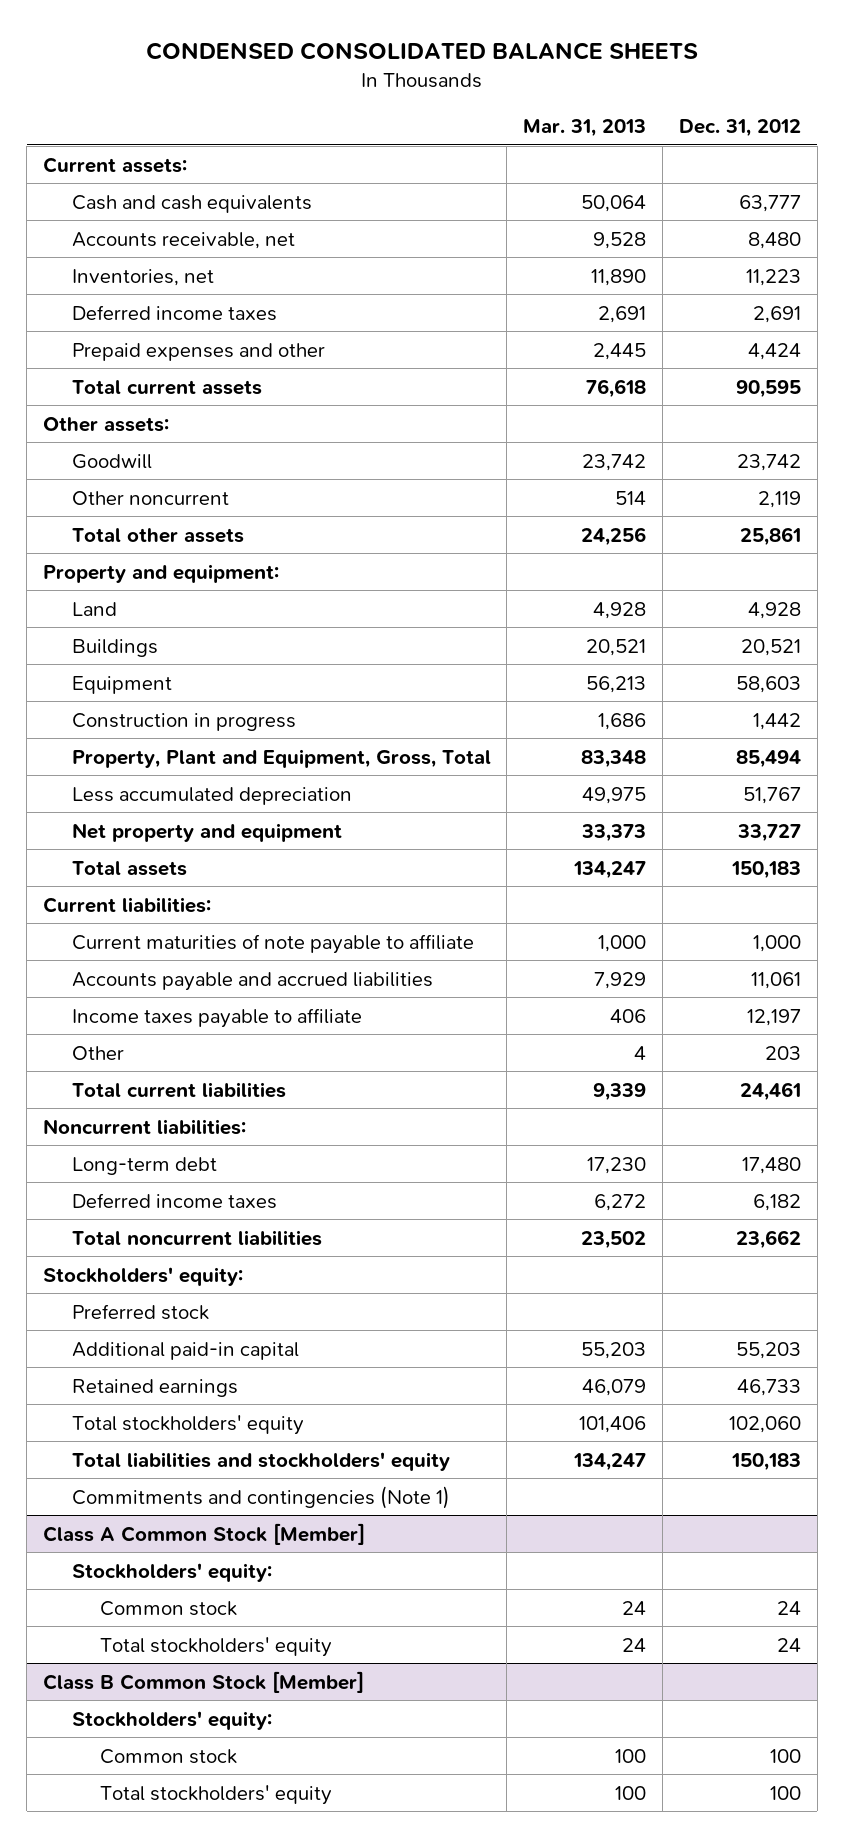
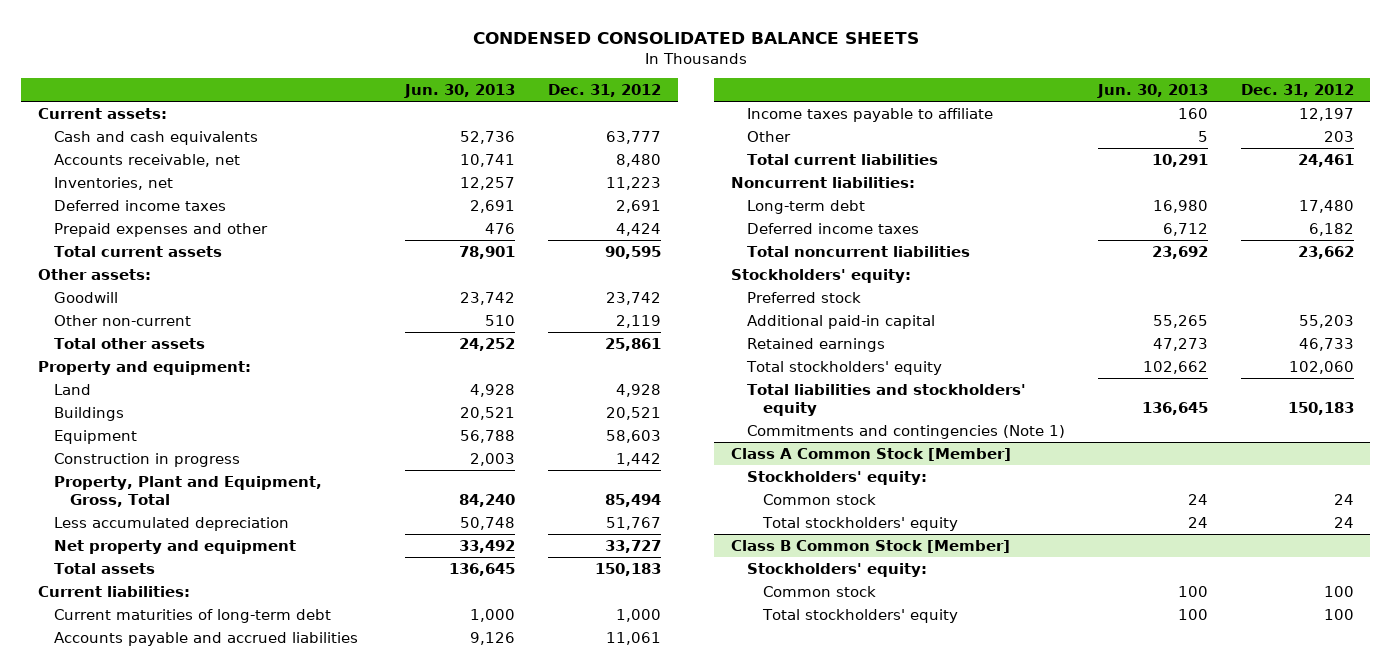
[523,119,647,138] Mar. 31, 2013 -> none
none -> [403,84,515,99] Jun. 30, 2013
[71,490,229,505] Other noncurrent -> [53,314,191,326] Other non-current
[71,933,474,954] Current maturities of note payable to affiliate -> none
none -> [53,608,331,623] Current maturities of long-term debt

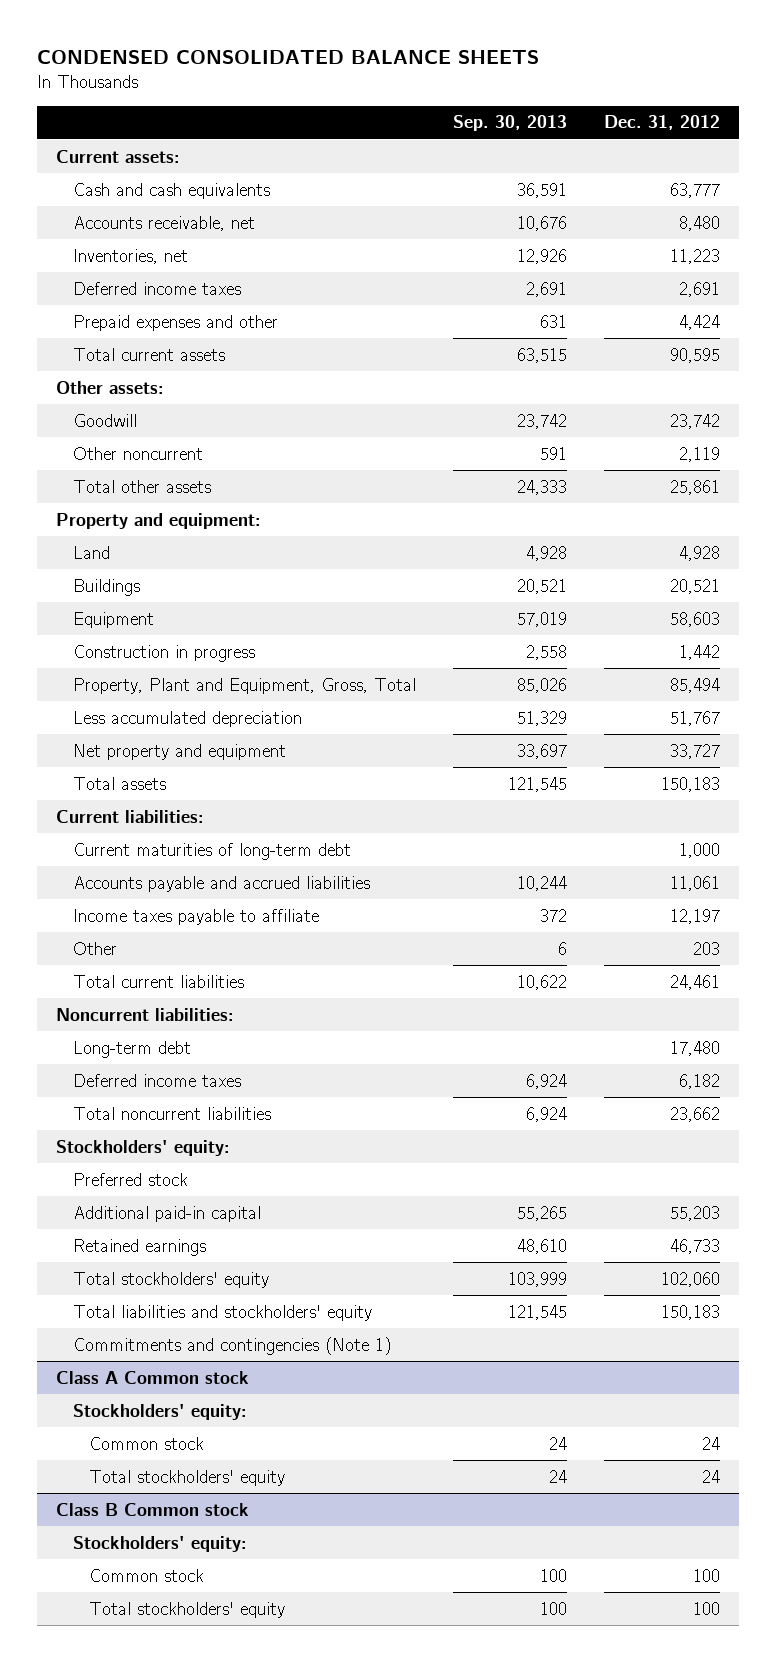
[403,84,515,99] Jun. 30, 2013 -> none
none -> [452,115,567,132] Sep. 30, 2013
[53,314,191,326] Other non-current -> [72,446,203,460] Other noncurrent
[730,447,1011,461] Class A Common Stock [Member] -> [55,1370,249,1384] Class A Common stock
[730,539,1010,553] Class B Common Stock [Member] -> [55,1502,249,1516] Class B Common stock

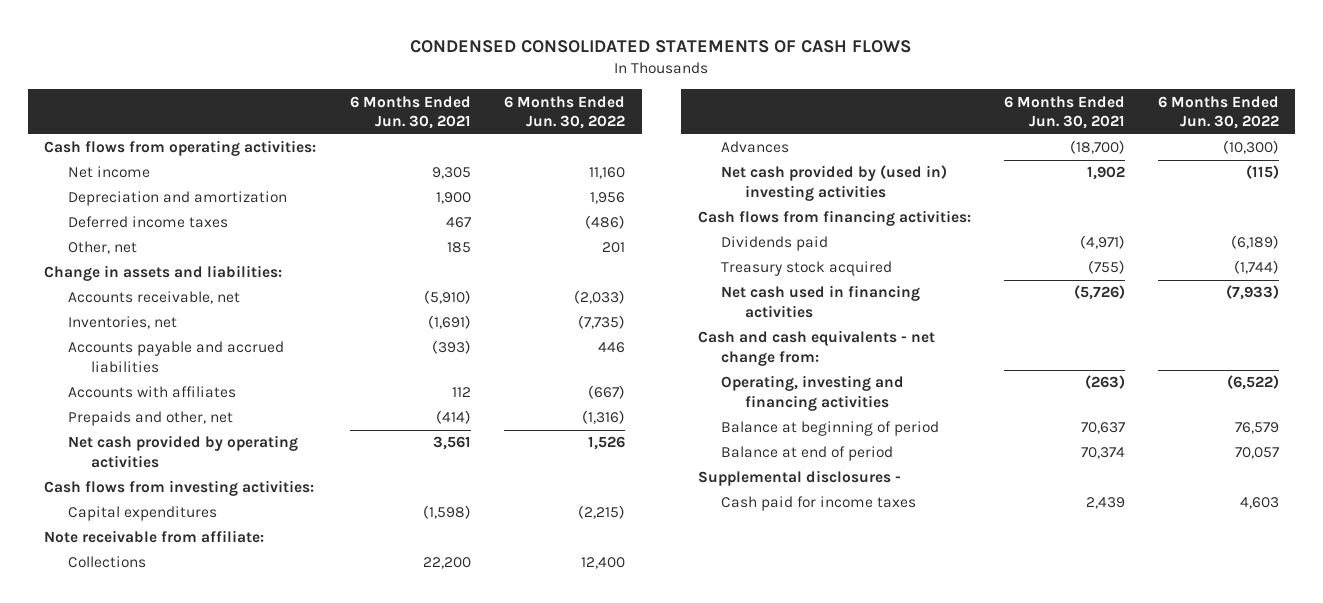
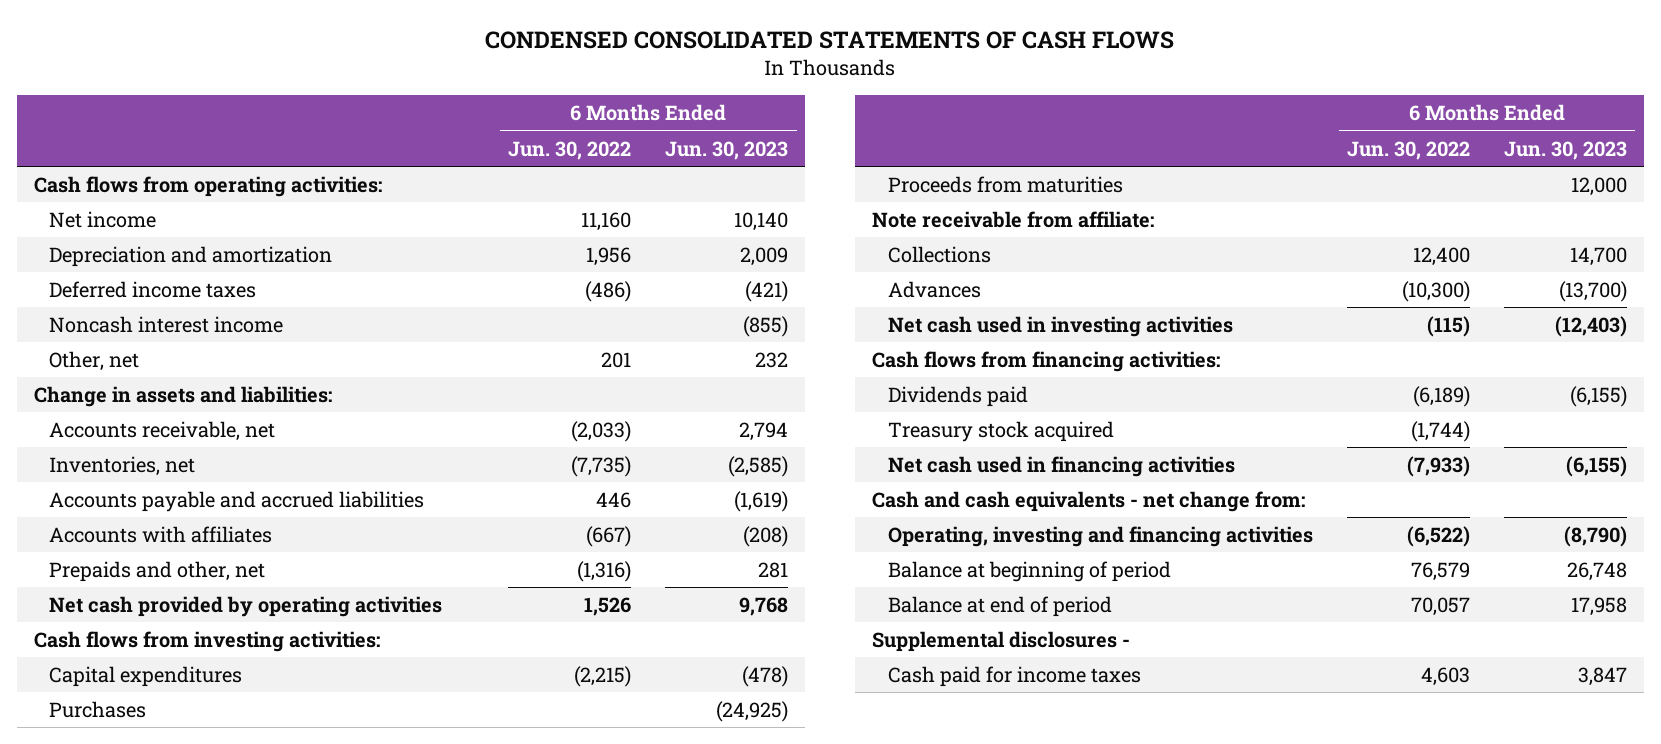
[350,95,472,130] 6 Months Ended Jun. 30, 2021 -> none
none -> [665,140,789,160] Jun. 30, 2023
none -> [49,315,284,333] Noncash interest income
none -> [49,700,147,718] Purchases
none -> [888,175,1124,193] Proceeds from maturities
[721,165,948,202] Net cash provided by (used in) investing activities -> [888,315,1234,337] Net cash used in investing activities

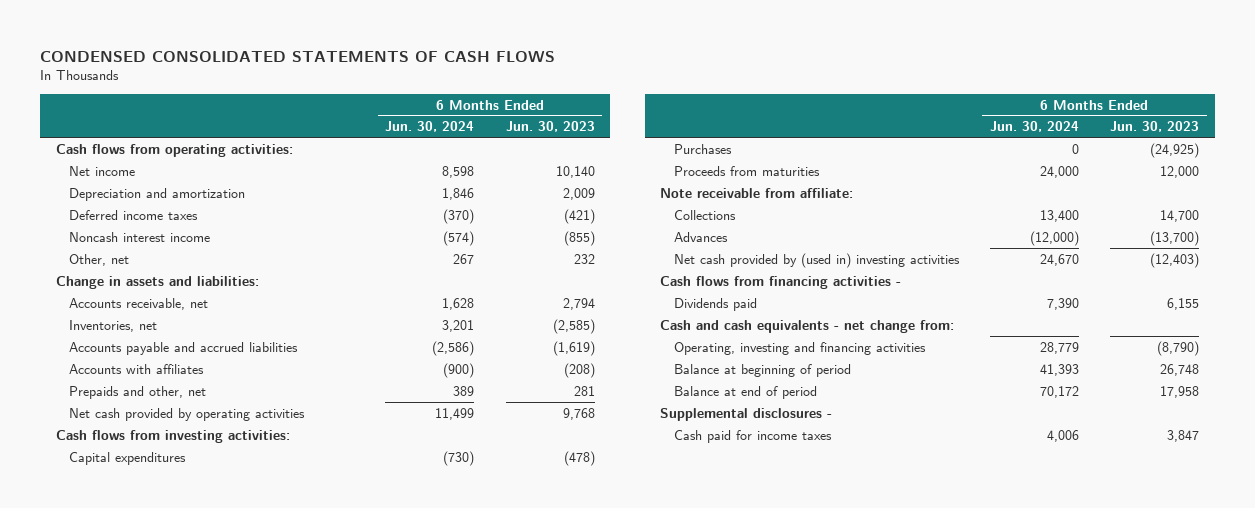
[508,140,632,160] Jun. 30, 2022 -> none
none -> [385,121,475,133] Jun. 30, 2024
[888,420,1115,442] Treasury stock acquired -> none
[888,455,1236,477] Net cash used in financing activities -> none
[888,315,1234,337] Net cash used in investing activities -> [673,252,960,268] Net cash provided by (used in) investing activities
[872,350,1221,372] Cash flows from financing activities: -> [660,275,902,289] Cash flows from financing activities -
[1569,385,1627,407] (6,155) -> [1167,297,1200,310] 6,155

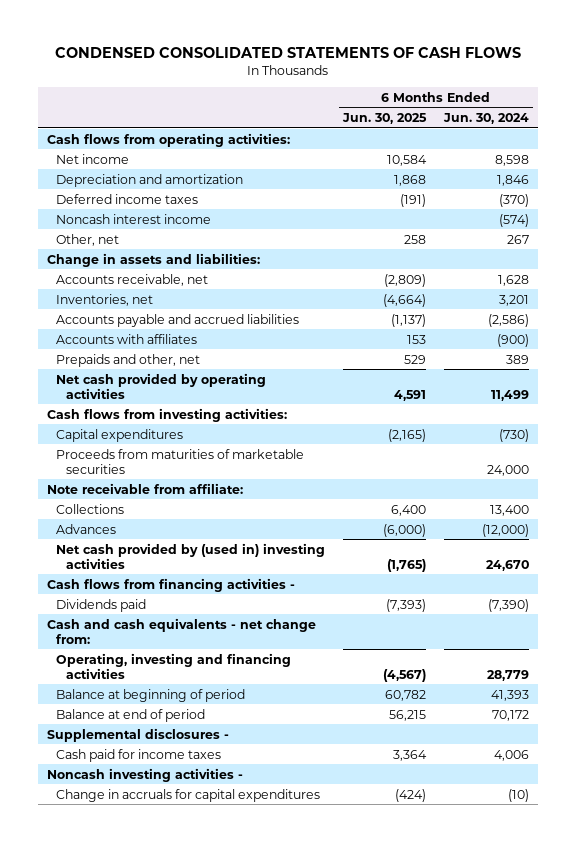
[505,121,595,133] Jun. 30, 2023 -> none
none -> [342,113,428,125] Jun. 30, 2025
[673,143,732,154] Purchases -> none
[673,165,820,176] Proceeds from maturities -> [56,448,305,474] Proceeds from maturities of marketable securities
[1046,297,1079,310] 7,390 -> [488,598,530,612] (7,390)
none -> [47,767,244,782] Noncash investing activities -
none -> [56,788,321,802] Change in accruals for capital expenditures

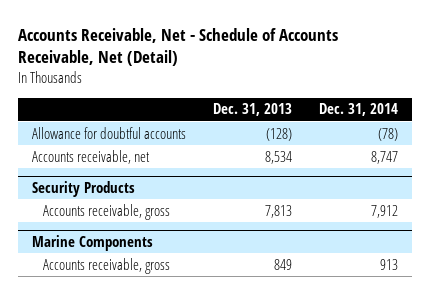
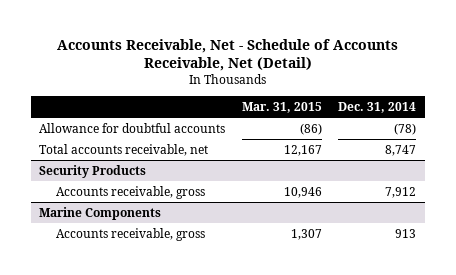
[213,103,293,117] Dec. 31, 2013 -> none
none -> [241,101,322,113] Mar. 31, 2015
[31,149,150,164] Accounts receivable, net -> [39,143,209,156] Total accounts receivable, net

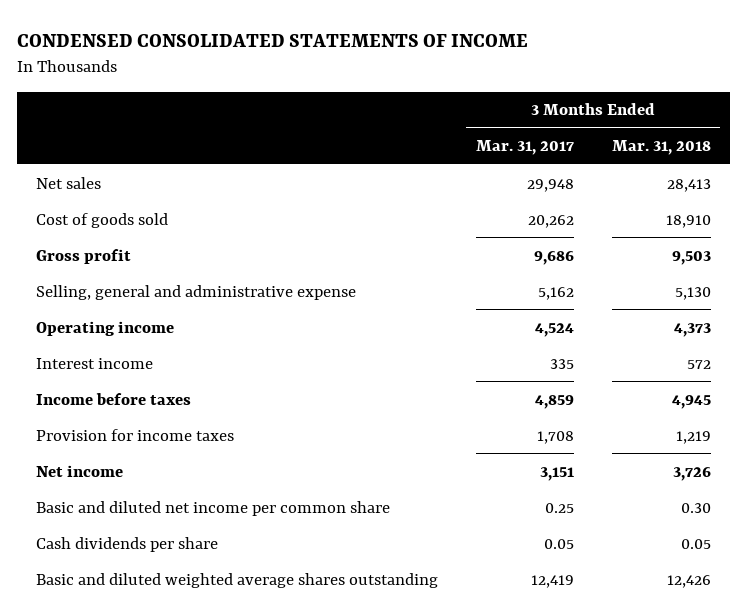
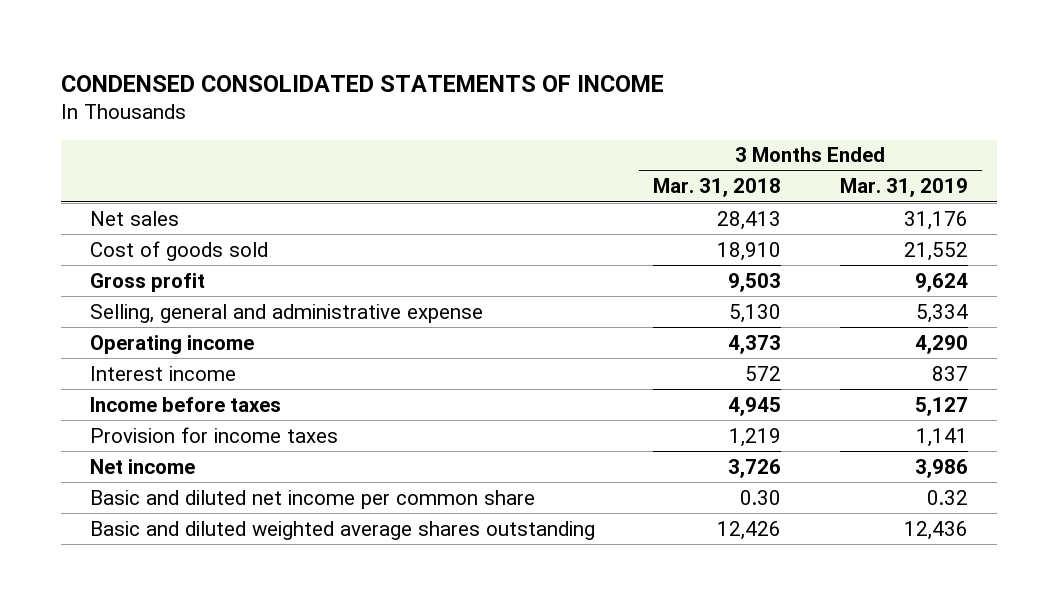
[475,140,574,156] Mar. 31, 2017 -> none
none -> [839,178,968,198] Mar. 31, 2019
[35,536,218,552] Cash dividends per share -> none

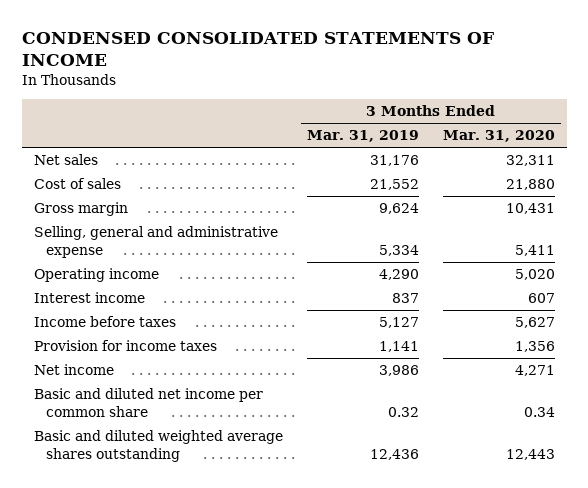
[653,178,782,198] Mar. 31, 2018 -> none
none -> [442,130,555,143] Mar. 31, 2020
[89,240,268,261] Cost of goods sold -> [33,178,121,190] Cost of sales
[89,272,205,292] Gross profit -> [33,202,128,217] Gross margin

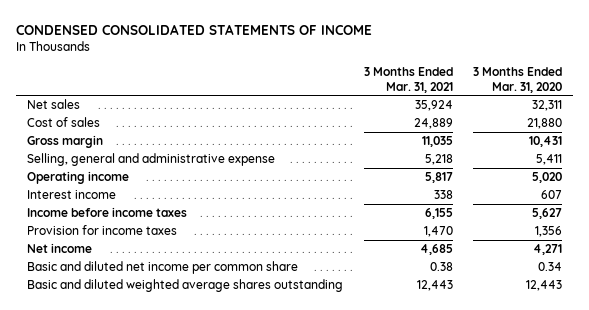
[306,130,419,143] Mar. 31, 2019 -> none
none -> [363,67,453,93] 3 Months Ended Mar. 31, 2021
[33,316,176,328] Income before taxes -> [26,207,187,218] Income before income taxes

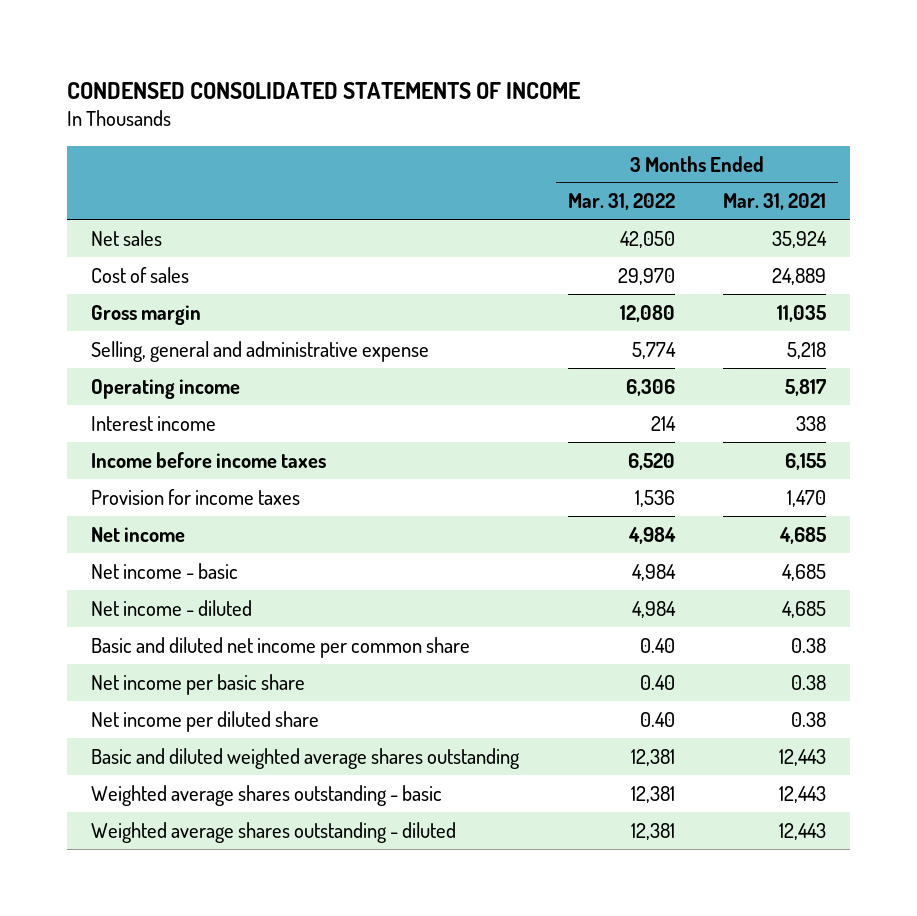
[473,67,563,93] 3 Months Ended Mar. 31, 2020 -> none
none -> [567,193,675,211] Mar. 31, 2022
none -> [91,562,239,579] Net income - basic
none -> [91,599,253,616] Net income - diluted
none -> [91,673,306,695] Net income per basic share
none -> [91,710,320,732] Net income per diluted share
none -> [91,784,443,806] Weighted average shares outstanding - basic
none -> [91,821,457,843] Weighted average shares outstanding - diluted

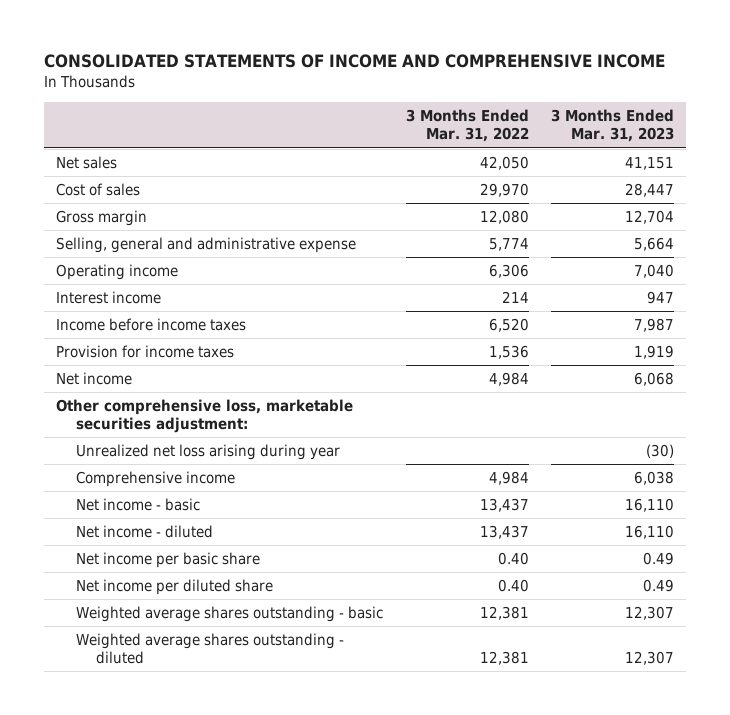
[67,81,582,99] CONDENSED CONSOLIDATED STATEMENTS OF INCOME -> [44,54,666,69] CONSOLIDATED STATEMENTS OF INCOME AND COMPREHENSIVE INCOME
[723,193,827,211] Mar. 31, 2021 -> none
none -> [551,109,675,143] 3 Months Ended Mar. 31, 2023
[91,636,471,658] Basic and diluted net income per common share -> none
none -> [55,398,353,434] Other comprehensive loss, marketable securities adjustment:
none -> [76,443,341,460] Unrealized net loss arising during year
none -> [76,470,236,487] Comprehensive income
[631,563,676,581] 4,984 -> [479,497,529,512] 13,437
[631,600,676,618] 4,984 -> [479,524,529,539] 13,437
[91,747,521,769] Basic and diluted weighted average shares outstanding -> none

